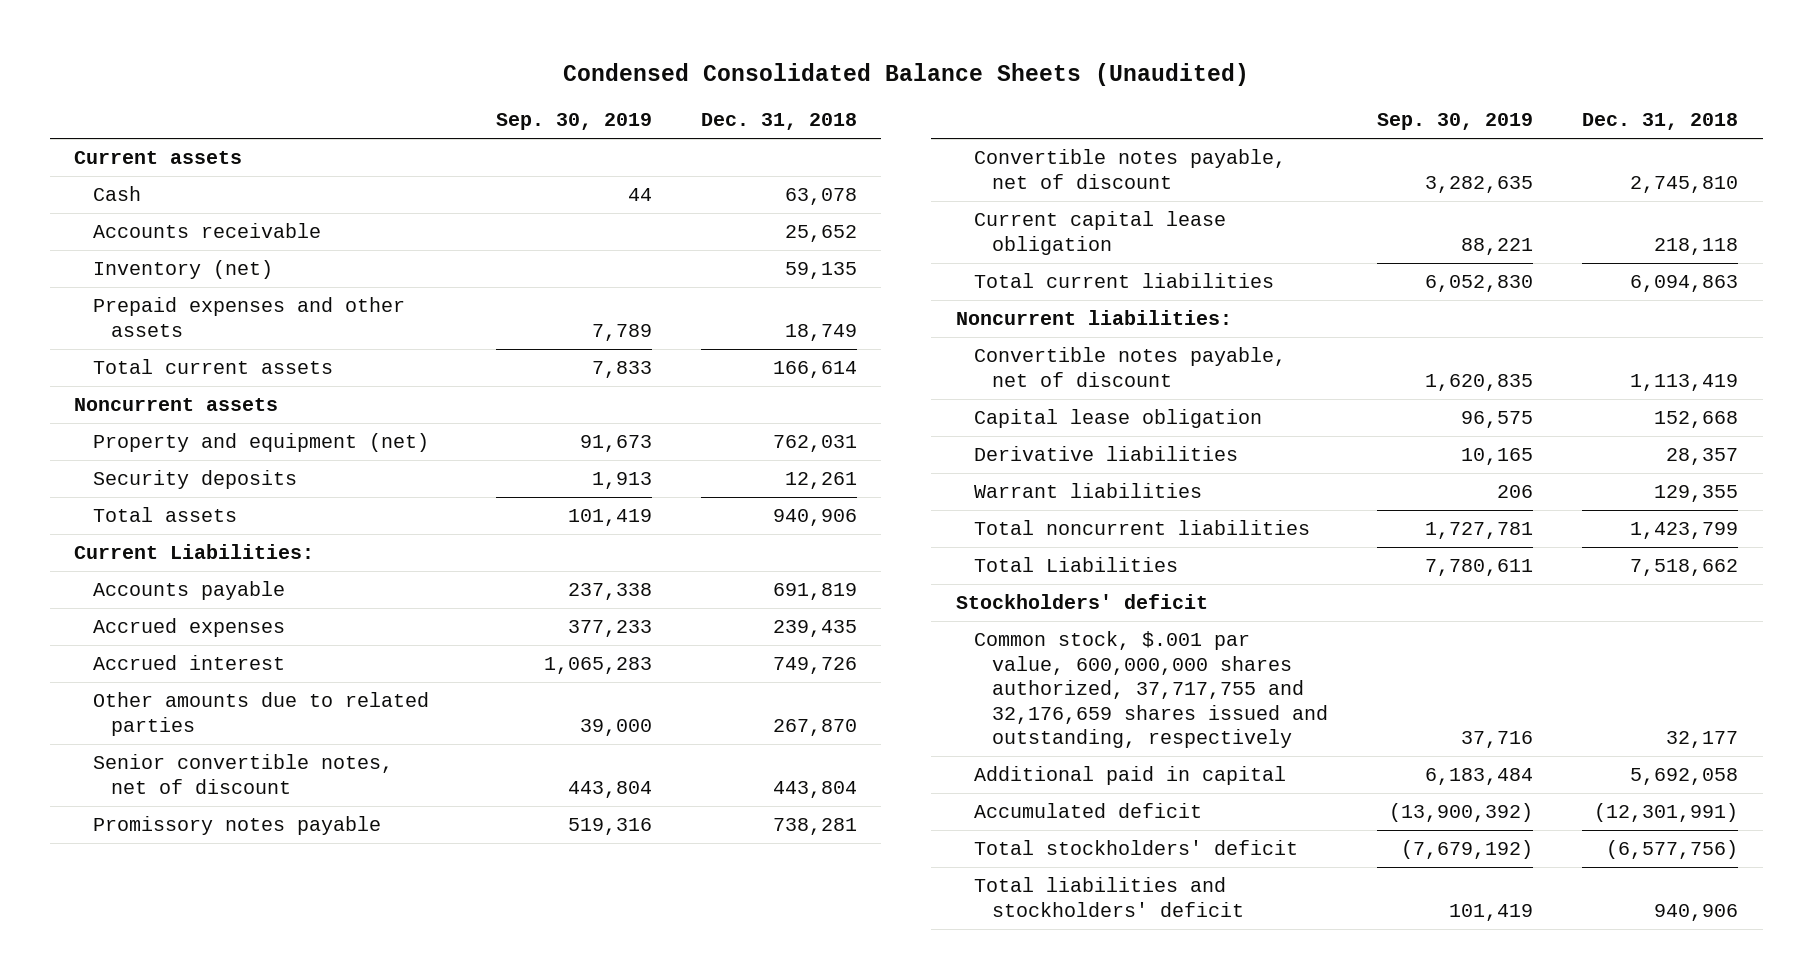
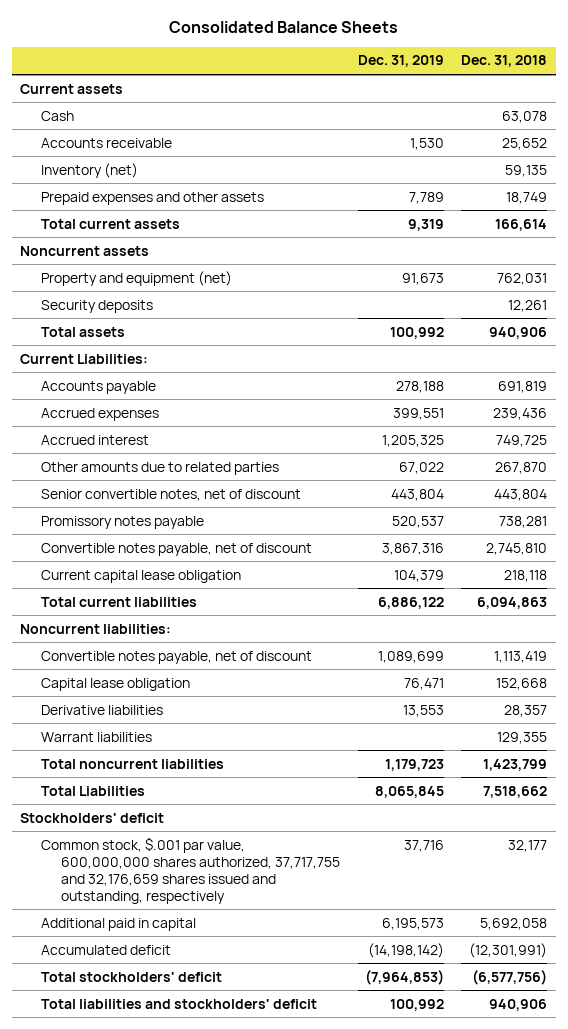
[563,62,1250,86] Condensed Consolidated Balance Sheets (Unaudited) -> [168,20,398,33] Consolidated Balance Sheets
[495,113,652,131] Sep. 30, 2019 -> none
none -> [357,55,444,68] Dec. 31, 2019
[772,620,857,638] 239,435 -> [493,407,548,420] 239,436
[772,657,857,675] 749,726 -> [496,434,548,447] 749,725

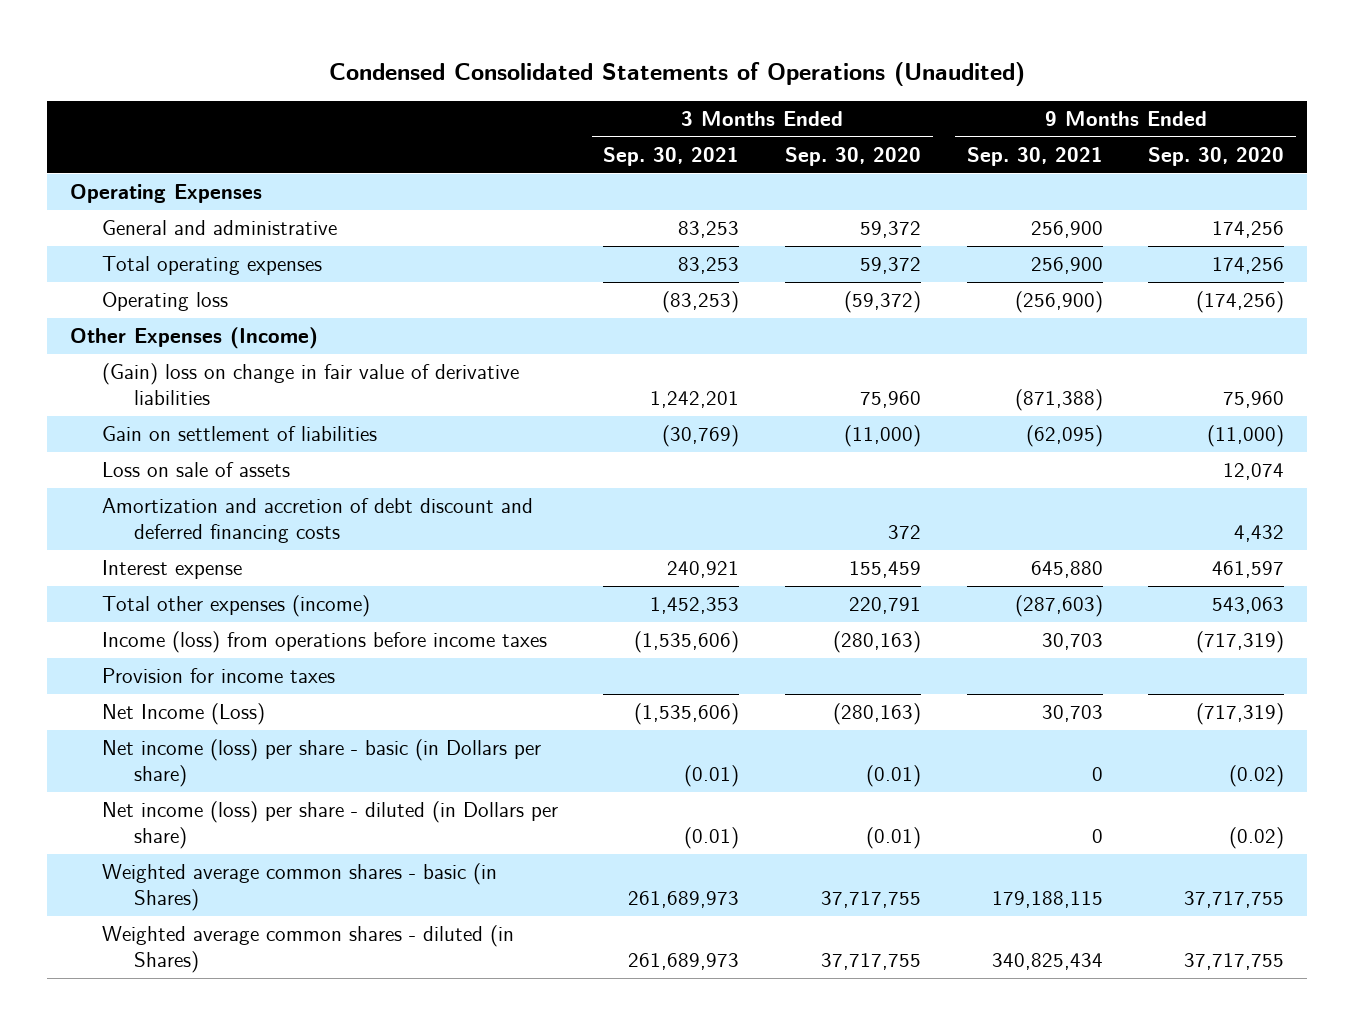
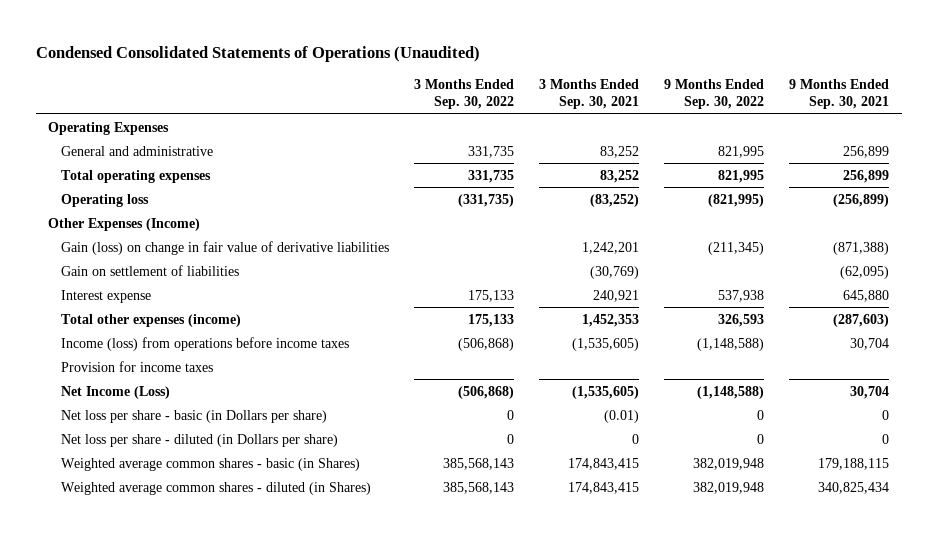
[785,147,922,167] Sep. 30, 2020 -> none
[1148,147,1285,167] Sep. 30, 2020 -> none
none -> [413,78,514,110] 3 Months Ended Sep. 30, 2022
none -> [663,78,764,110] 9 Months Ended Sep. 30, 2022
[678,221,740,239] 83,253 -> [599,145,639,158] 83,252
[1030,221,1103,239] 256,900 -> [843,145,890,158] 256,899
[678,257,740,275] 83,253 -> [599,169,639,183] 83,252
[1030,257,1103,275] 256,900 -> [843,169,890,183] 256,899
[662,291,740,314] (83,253) -> [589,193,639,207] (83,252)
[1014,291,1103,314] (256,900) -> [833,193,890,207] (256,899)
[101,363,519,406] (Gain) loss on change in fair value of derivative liabilities -> [60,240,389,255] Gain (loss) on change in fair value of derivative liabilities
[101,462,290,478] Loss on sale of assets -> none
[101,498,533,544] Amortization and accretion of debt discount and deferred financing costs -> none
[634,631,740,654] (1,535,606) -> [571,337,639,351] (1,535,605)
[1041,633,1103,651] 30,703 -> [850,337,890,350] 30,704
[634,703,740,726] (1,535,606) -> [571,385,639,399] (1,535,605)
[1041,705,1103,723] 30,703 -> [850,385,890,399] 30,704
[101,739,541,788] Net income (loss) per share - basic (in Dollars per share) -> [60,409,327,423] Net loss per share - basic (in Dollars per share)
[101,801,558,850] Net income (loss) per share - diluted (in Dollars per share) -> [60,433,338,447] Net loss per share - diluted (in Dollars per share)
[684,827,740,850] (0.01) -> [631,433,639,444] 0
[628,891,740,909] 261,689,973 -> [567,457,639,470] 174,843,415
[628,953,740,971] 261,689,973 -> [567,481,639,494] 174,843,415

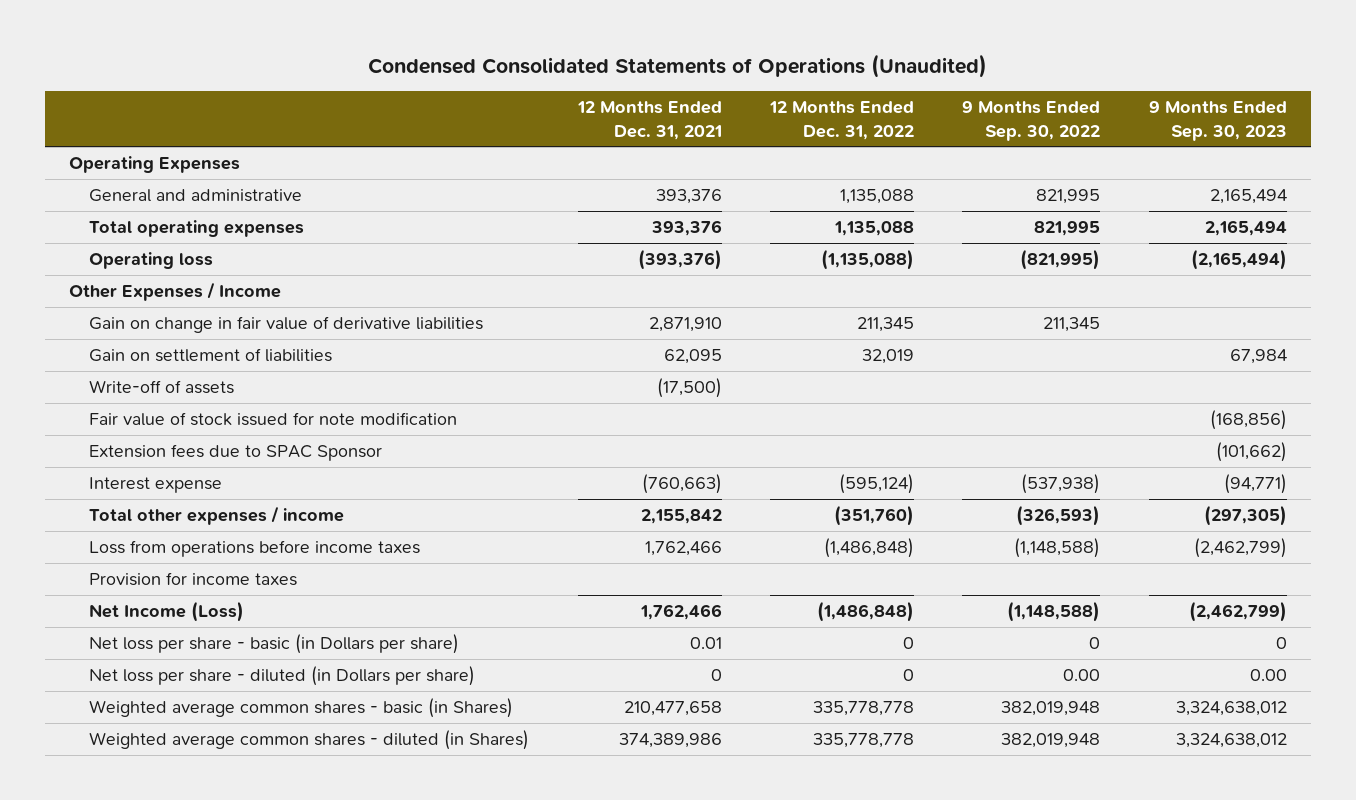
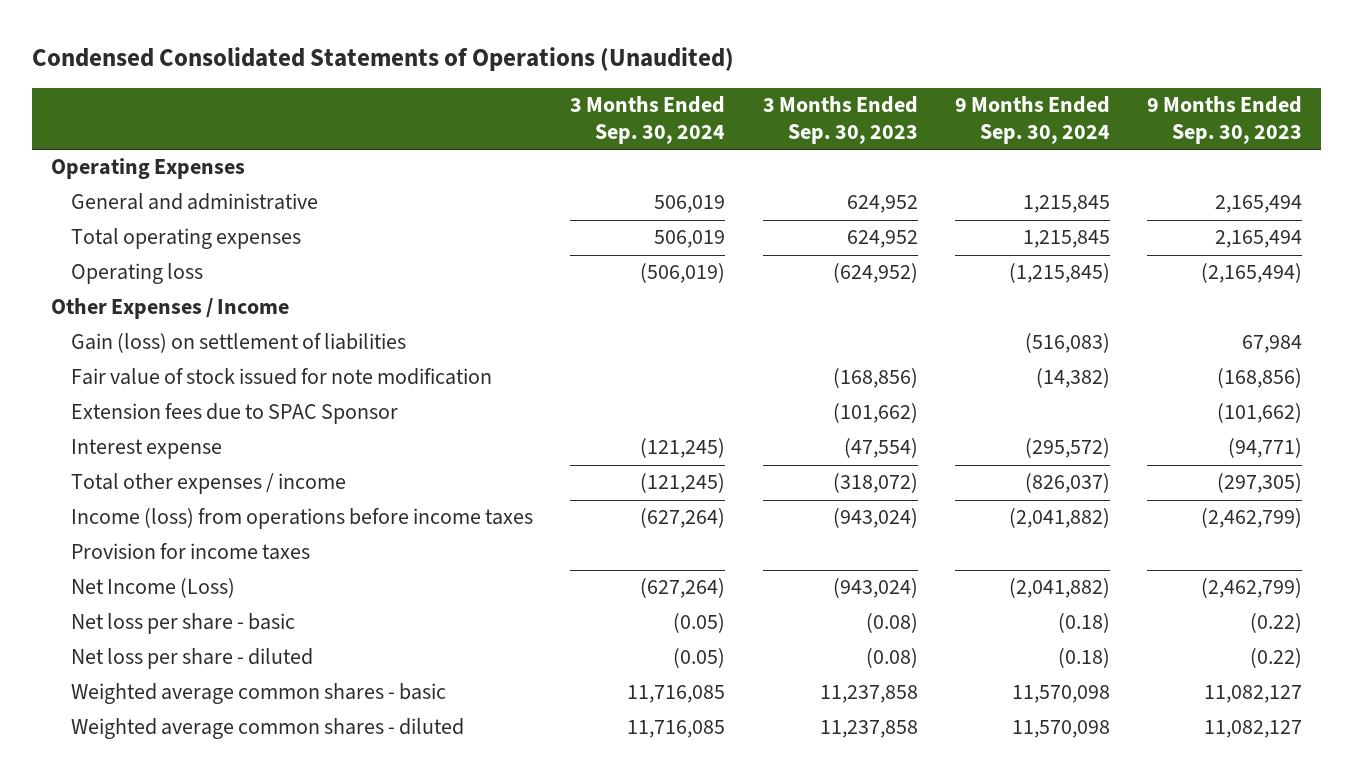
[576,100,722,140] 12 Months Ended Dec. 31, 2021 -> none
[768,100,914,140] 12 Months Ended Dec. 31, 2022 -> none
[962,100,1101,141] 9 Months Ended Sep. 30, 2022 -> none
none -> [570,96,726,145] 3 Months Ended Sep. 30, 2024
none -> [762,96,918,145] 3 Months Ended Sep. 30, 2023
none -> [955,96,1111,145] 9 Months Ended Sep. 30, 2024
[89,315,484,333] Gain on change in fair value of derivative liabilities -> none
[89,379,235,394] Write-off of assets -> none
[89,347,333,362] Gain on settlement of liabilities -> [70,333,406,354] Gain (loss) on settlement of liabilities
[89,539,421,557] Loss from operations before income taxes -> [70,508,533,530] Income (loss) from operations before income taxes
[89,633,460,654] Net loss per share - basic (in Dollars per share) -> [70,613,295,635] Net loss per share - basic
[1275,636,1287,649] 0 -> [1250,613,1303,634] (0.22)
[89,665,476,686] Net loss per share - diluted (in Dollars per share) -> [70,648,313,670] Net loss per share - diluted
[1249,668,1287,681] 0.00 -> [1250,648,1303,669] (0.22)
[89,697,514,718] Weighted average common shares - basic (in Shares) -> [70,683,446,705] Weighted average common shares - basic
[1175,700,1287,716] 3,324,638,012 -> [1204,685,1303,704] 11,082,127
[89,729,530,750] Weighted average common shares - diluted (in Shares) -> [70,718,464,740] Weighted average common shares - diluted
[1175,732,1287,748] 3,324,638,012 -> [1204,720,1303,739] 11,082,127

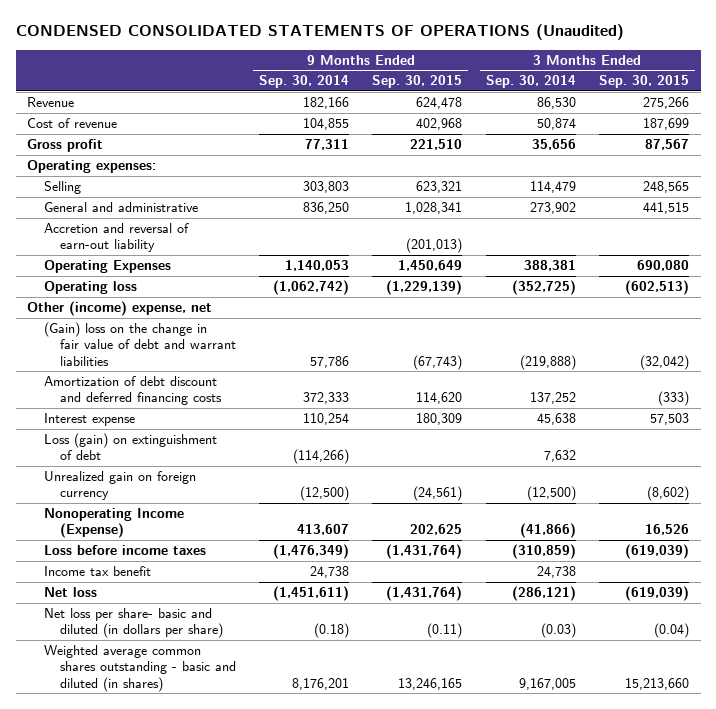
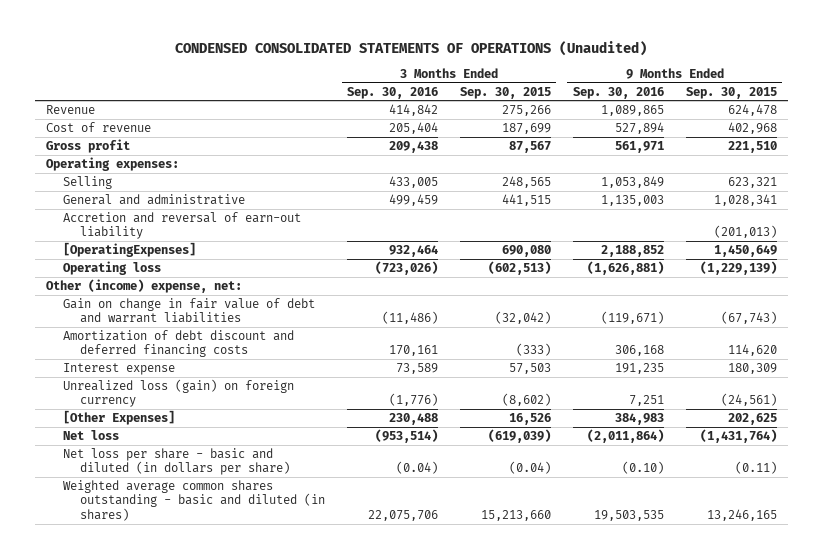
[259,75,350,89] Sep. 30, 2014 -> none
[485,75,576,89] Sep. 30, 2014 -> none
none -> [347,86,439,99] Sep. 30, 2016
none -> [572,86,664,99] Sep. 30, 2016
[43,259,171,273] Operating Expenses -> [62,242,196,258] [OperatingExpenses]
[27,300,213,316] Other (income) expense, net -> [45,279,242,294] Other (income) expense, net:
[43,321,236,366] (Gain) loss on the change in fair value of debt and warrant liabilities -> [62,298,315,324] Gain on change in fair value of debt and warrant liabilities
[43,432,217,461] Loss (gain) on extinguishment of debt -> none
[43,544,206,555] Loss before income taxes -> none
[43,565,151,576] Income tax benefit -> none
[43,470,196,501] Unrealized gain on foreign currency -> [62,379,294,408] Unrealized loss (gain) on foreign currency
[43,507,184,539] Nonoperating Income (Expense) -> [62,410,175,426] [Other Expenses]
[43,607,223,639] Net loss per share- basic and diluted (in dollars per share) -> [62,448,291,476] Net loss per share - basic and diluted (in dollars per share)

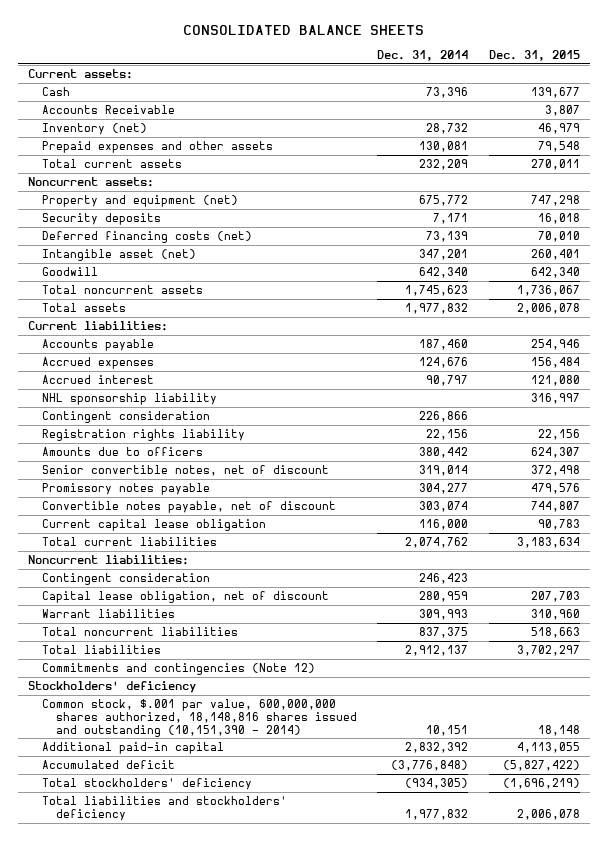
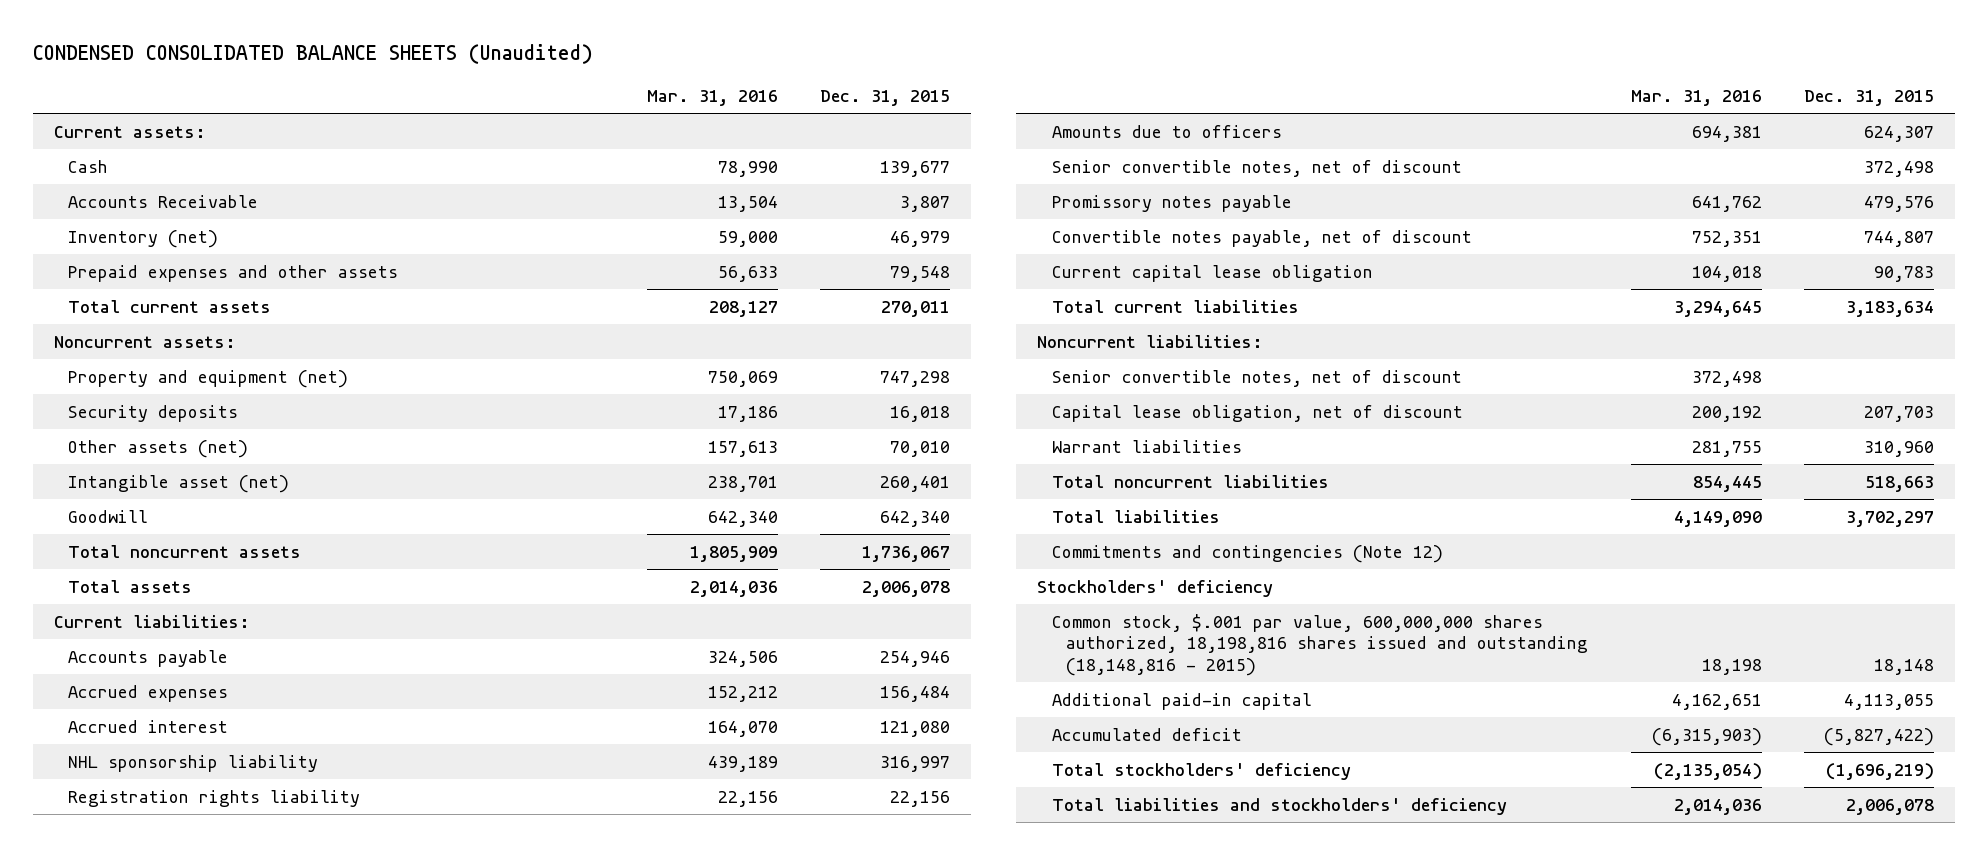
[182,24,424,35] CONSOLIDATED BALANCE SHEETS -> [32,44,593,65] CONDENSED CONSOLIDATED BALANCE SHEETS (Unaudited)
[377,50,469,62] Dec. 31, 2014 -> none
none -> [647,89,779,106] Mar. 31, 2016
[41,231,252,244] Deferred financing costs (net) -> none
none -> [68,439,249,458] Other assets (net)
[41,411,210,424] Contingent consideration -> none
[41,573,210,586] Contingent consideration -> none
none -> [1051,369,1462,387] Senior convertible notes, net of discount
[41,699,357,737] Common stock, $.001 par value, 600,000,000 shares authorized, 18,148,816 shares issued and outstanding (10,151,390 - 2014) -> [1051,613,1589,676] Common stock, $.001 par value, 600,000,000 shares authorized, 18,198,816 shares issued and outstanding (18,148,816 - 2015)

